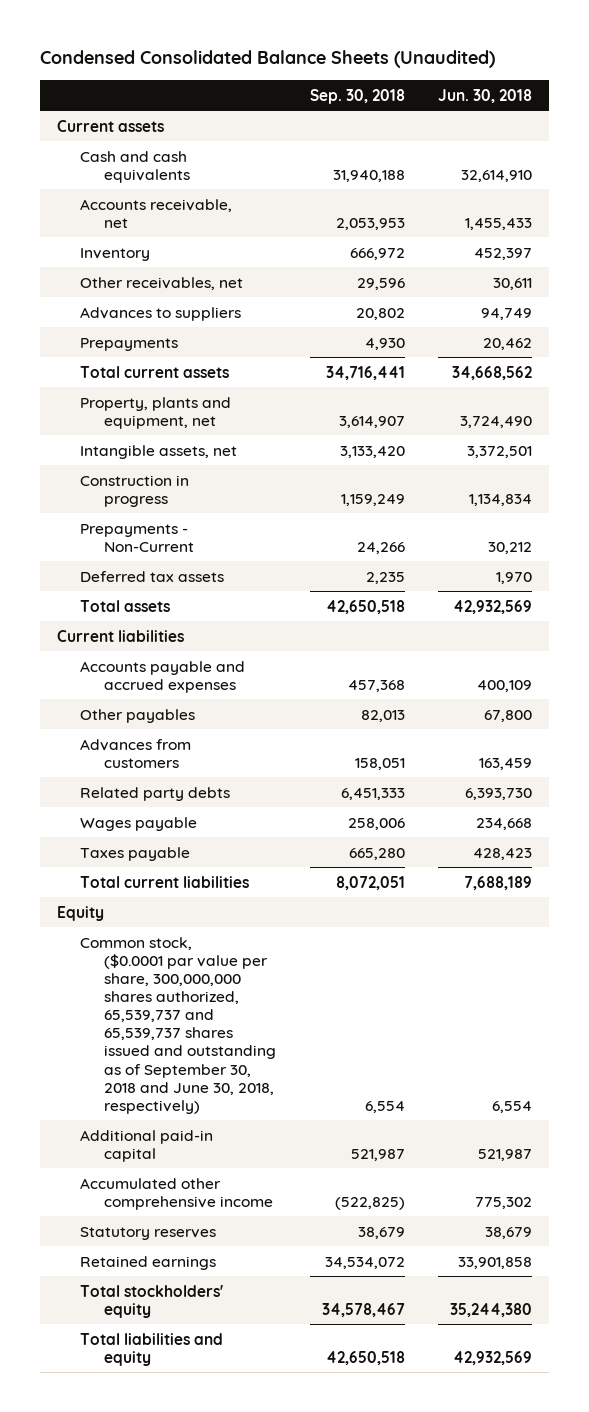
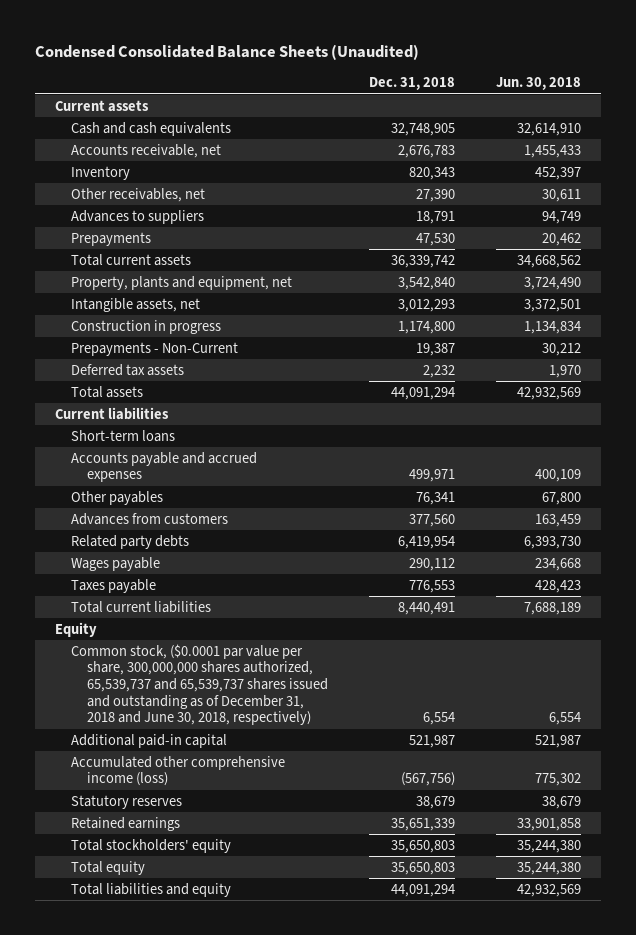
[309,88,405,104] Sep. 30, 2018 -> none
none -> [368,77,455,91] Dec. 31, 2018
none -> [71,429,176,442] Short-term loans
[80,936,277,1114] Common stock, ($0.0001 par value per share, 300,000,000 shares authorized, 65,539,737 and 65,539,737 shares issued and outstanding as of September 30, 2018 and June 30, 2018, respectively) -> [71,643,328,726] Common stock, ($0.0001 par value per share, 300,000,000 shares authorized, 65,539,737 and 65,539,737 shares issued and outstanding as of December 31, 2018 and June 30, 2018, respectively)
[80,1177,274,1210] Accumulated other comprehensive income -> [71,755,286,787] Accumulated other comprehensive income (loss)
none -> [71,860,146,875] Total equity

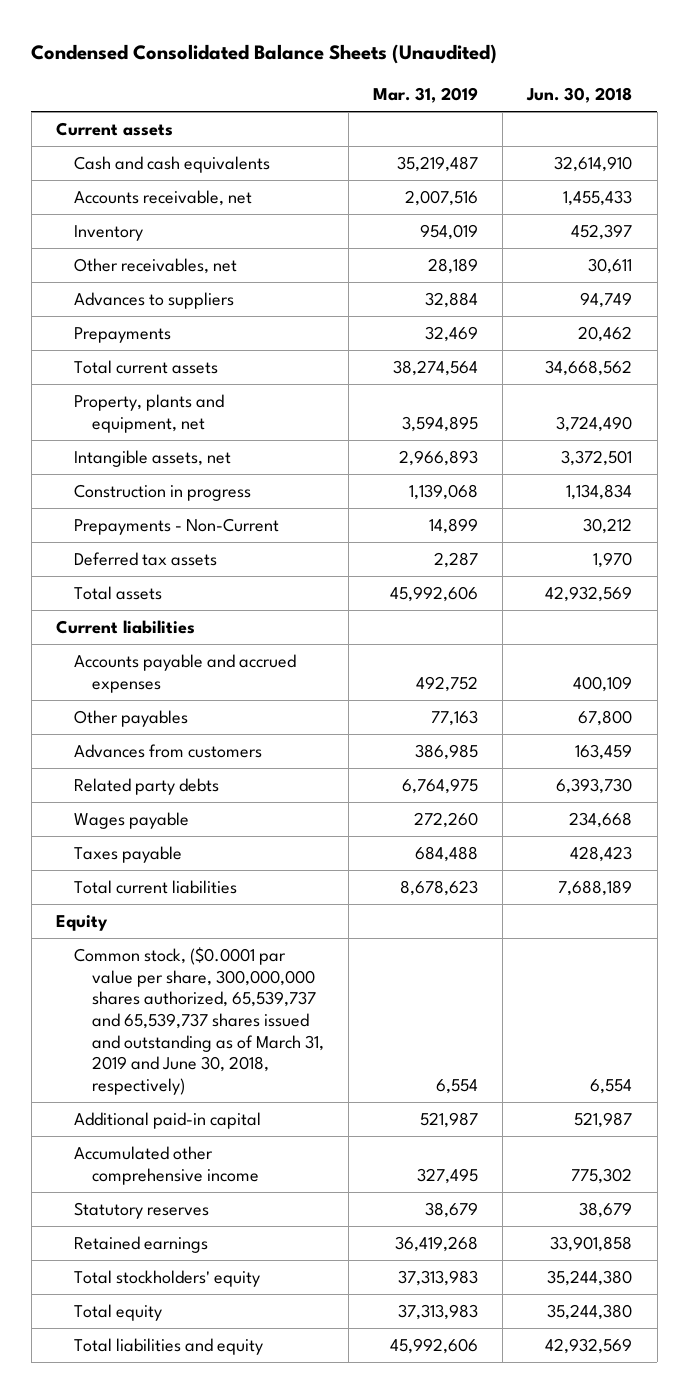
[368,77,455,91] Dec. 31, 2018 -> none
none -> [373,87,479,104] Mar. 31, 2019
[71,429,176,442] Short-term loans -> none
[71,643,328,726] Common stock, ($0.0001 par value per share, 300,000,000 shares authorized, 65,539,737 and 65,539,737 shares issued and outstanding as of December 31, 2018 and June 30, 2018, respectively) -> [74,946,325,1096] Common stock, ($0.0001 par value per share, 300,000,000 shares authorized, 65,539,737 and 65,539,737 shares issued and outstanding as of March 31, 2019 and June 30, 2018, respectively)
[71,755,286,787] Accumulated other comprehensive income (loss) -> [74,1145,260,1185] Accumulated other comprehensive income

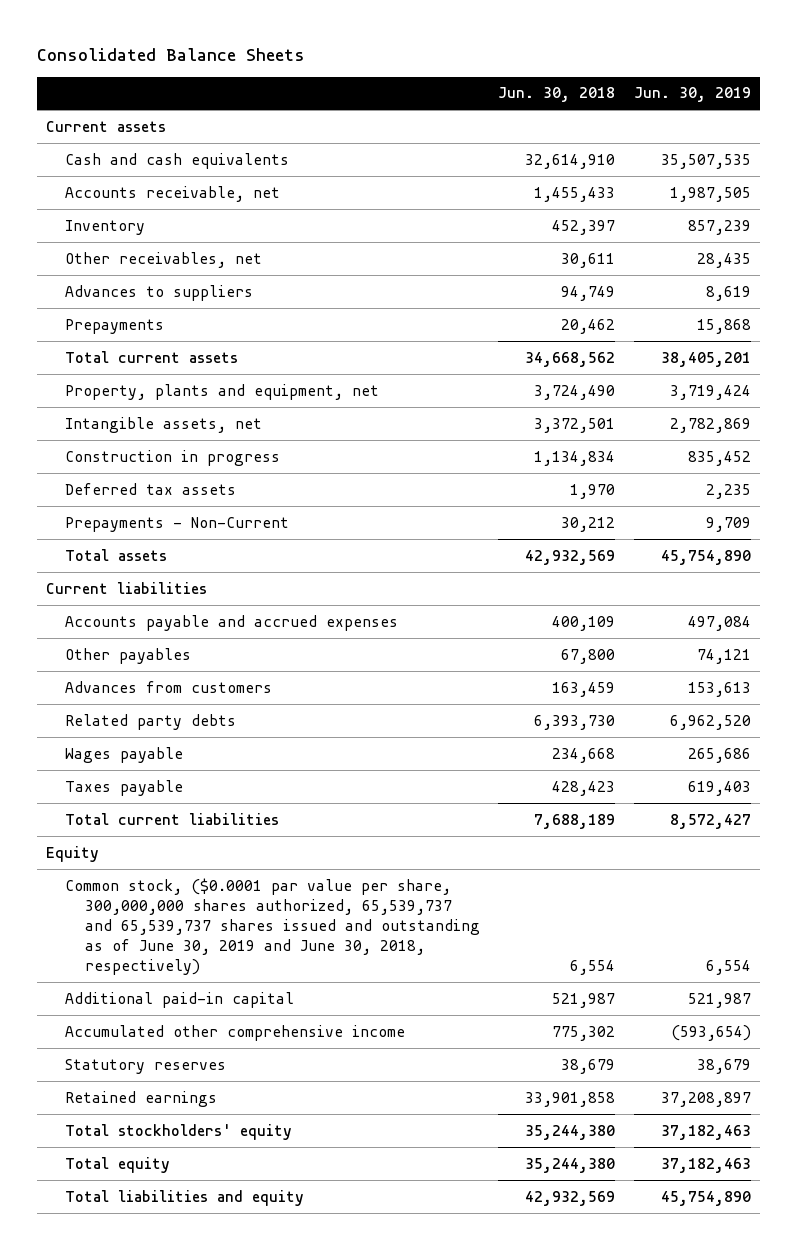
[31,44,498,65] Condensed Consolidated Balance Sheets (Unaudited) -> [36,47,305,61] Consolidated Balance Sheets
[373,87,479,104] Mar. 31, 2019 -> none
none -> [633,87,751,103] Jun. 30, 2019
[74,517,280,535] Prepayments - Non-Current -> [65,516,290,532] Prepayments - Non-Current
[74,946,325,1096] Common stock, ($0.0001 par value per share, 300,000,000 shares authorized, 65,539,737 and 65,539,737 shares issued and outstanding as of March 31, 2019 and June 30, 2018, respectively) -> [65,877,481,976] Common stock, ($0.0001 par value per share, 300,000,000 shares authorized, 65,539,737 and 65,539,737 shares issued and outstanding as of June 30, 2019 and June 30, 2018, respectively)

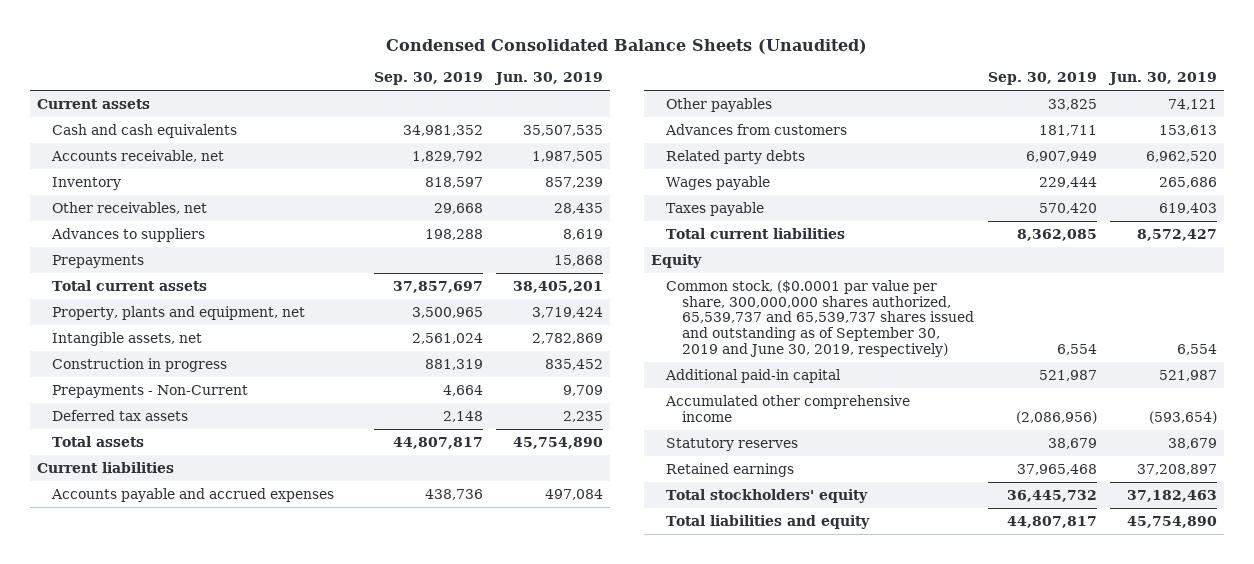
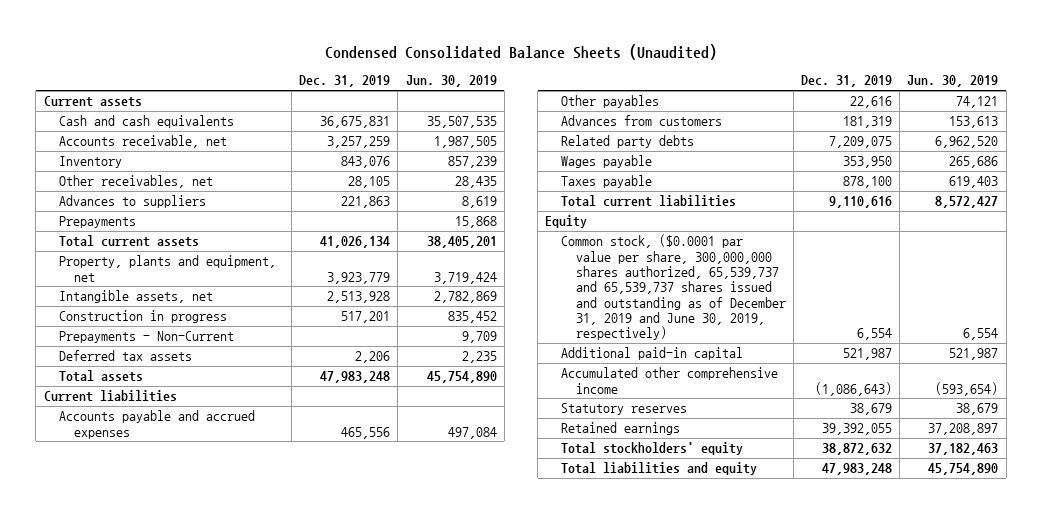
[373,72,483,86] Sep. 30, 2019 -> none
none -> [299,75,391,88] Dec. 31, 2019
[666,279,975,357] Common stock, ($0.0001 par value per share, 300,000,000 shares authorized, 65,539,737 and 65,539,737 shares issued and outstanding as of September 30, 2019 and June 30, 2019, respectively) -> [560,234,786,341] Common stock, ($0.0001 par value per share, 300,000,000 shares authorized, 65,539,737 and 65,539,737 shares issued and outstanding as of December 31, 2019 and June 30, 2019, respectively)

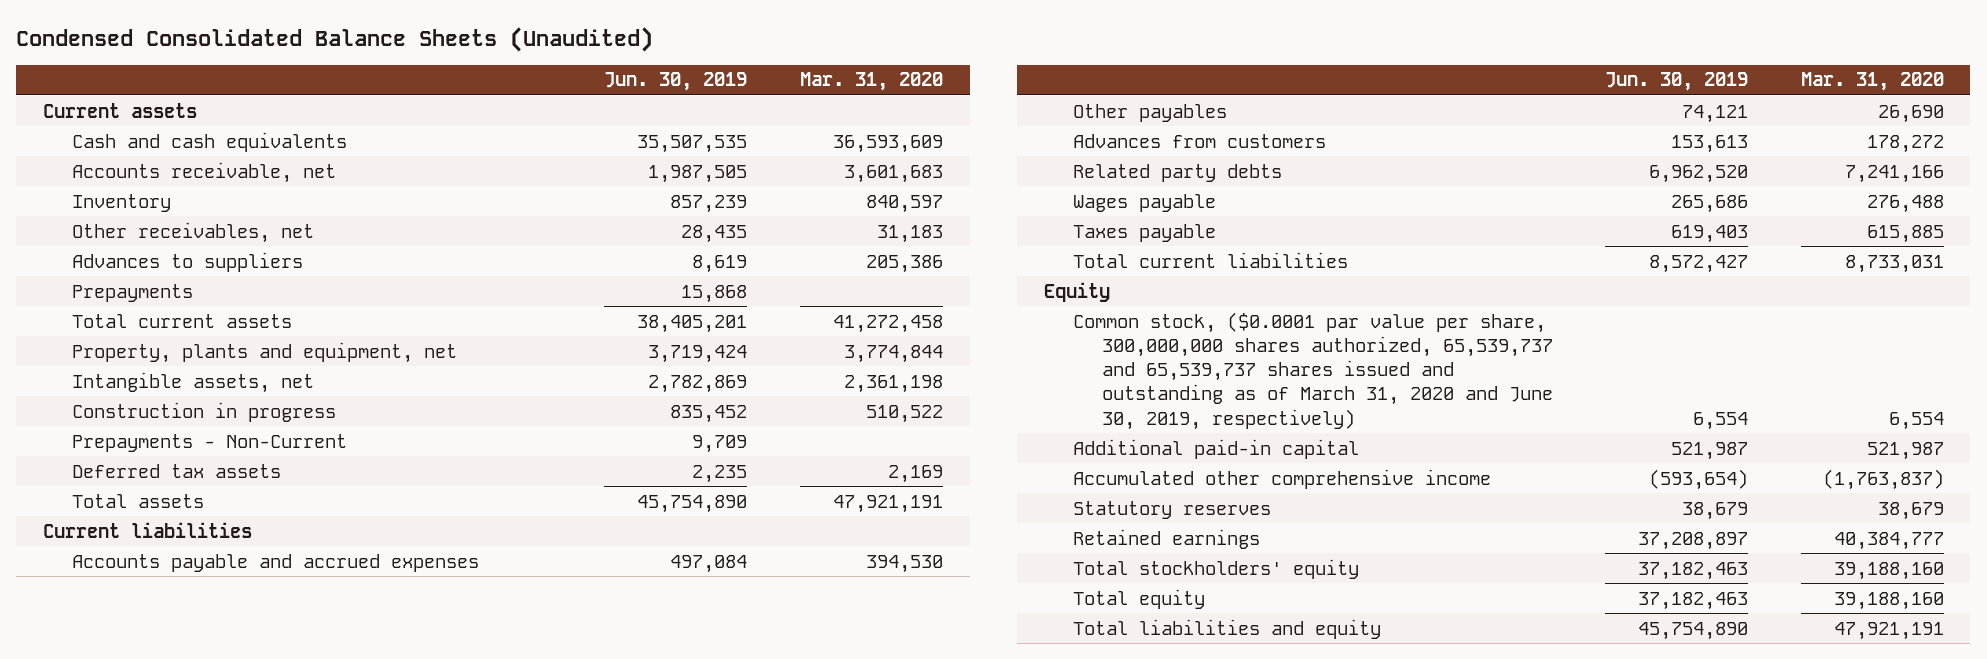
[299,75,391,88] Dec. 31, 2019 -> none
none -> [800,72,944,92] Mar. 31, 2020
[560,234,786,341] Common stock, ($0.0001 par value per share, 300,000,000 shares authorized, 65,539,737 and 65,539,737 shares issued and outstanding as of December 31, 2019 and June 30, 2019, respectively) -> [1072,311,1553,430] Common stock, ($0.0001 par value per share, 300,000,000 shares authorized, 65,539,737 and 65,539,737 shares issued and outstanding as of March 31, 2020 and June 30, 2019, respectively)
none -> [1072,588,1205,609] Total equity

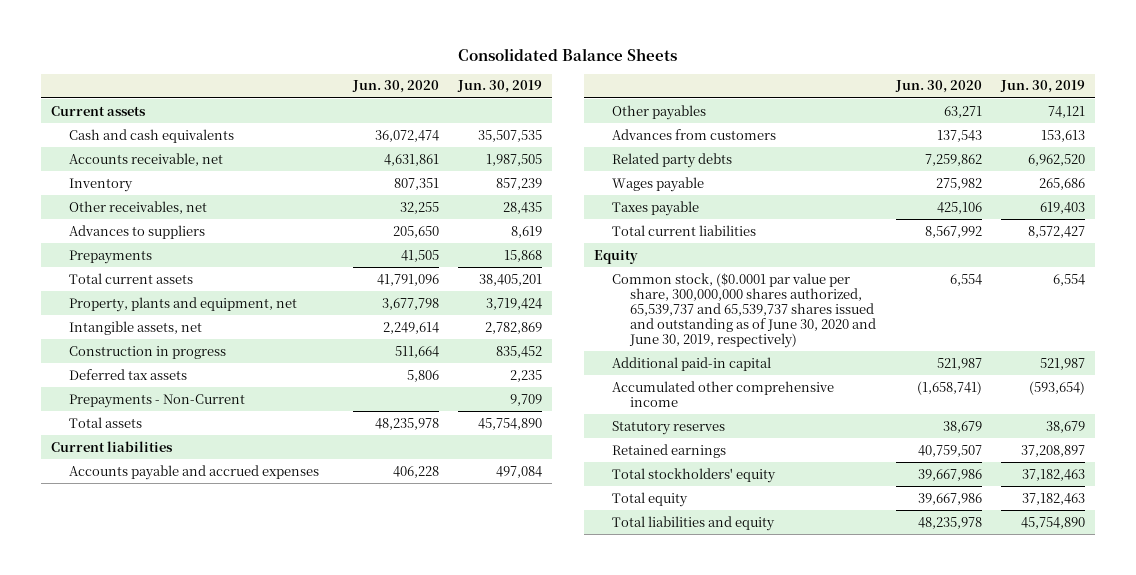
[16,26,654,52] Condensed Consolidated Balance Sheets (Unaudited) -> [457,47,677,61] Consolidated Balance Sheets
[800,72,944,92] Mar. 31, 2020 -> none
none -> [351,80,439,94] Jun. 30, 2020
[71,433,347,452] Prepayments - Non-Current -> [68,393,245,408] Prepayments - Non-Current
[1072,311,1553,430] Common stock, ($0.0001 par value per share, 300,000,000 shares authorized, 65,539,737 and 65,539,737 shares issued and outstanding as of March 31, 2020 and June 30, 2019, respectively) -> [612,272,877,348] Common stock, ($0.0001 par value per share, 300,000,000 shares authorized, 65,539,737 and 65,539,737 shares issued and outstanding as of June 30, 2020 and June 30, 2019, respectively)

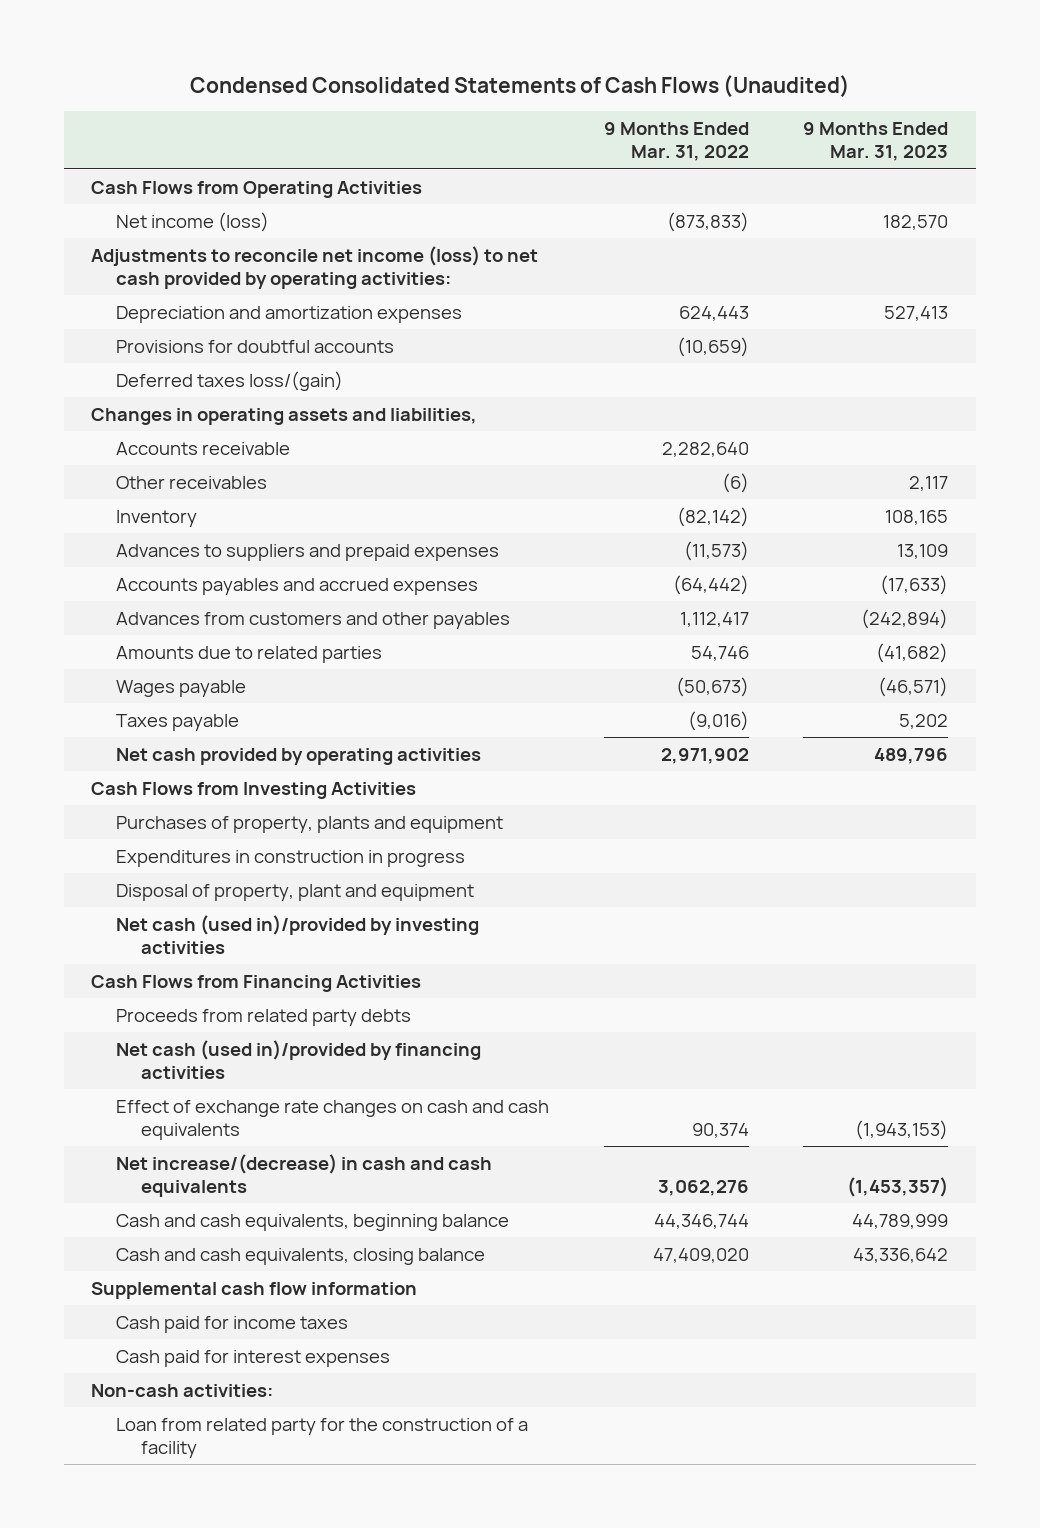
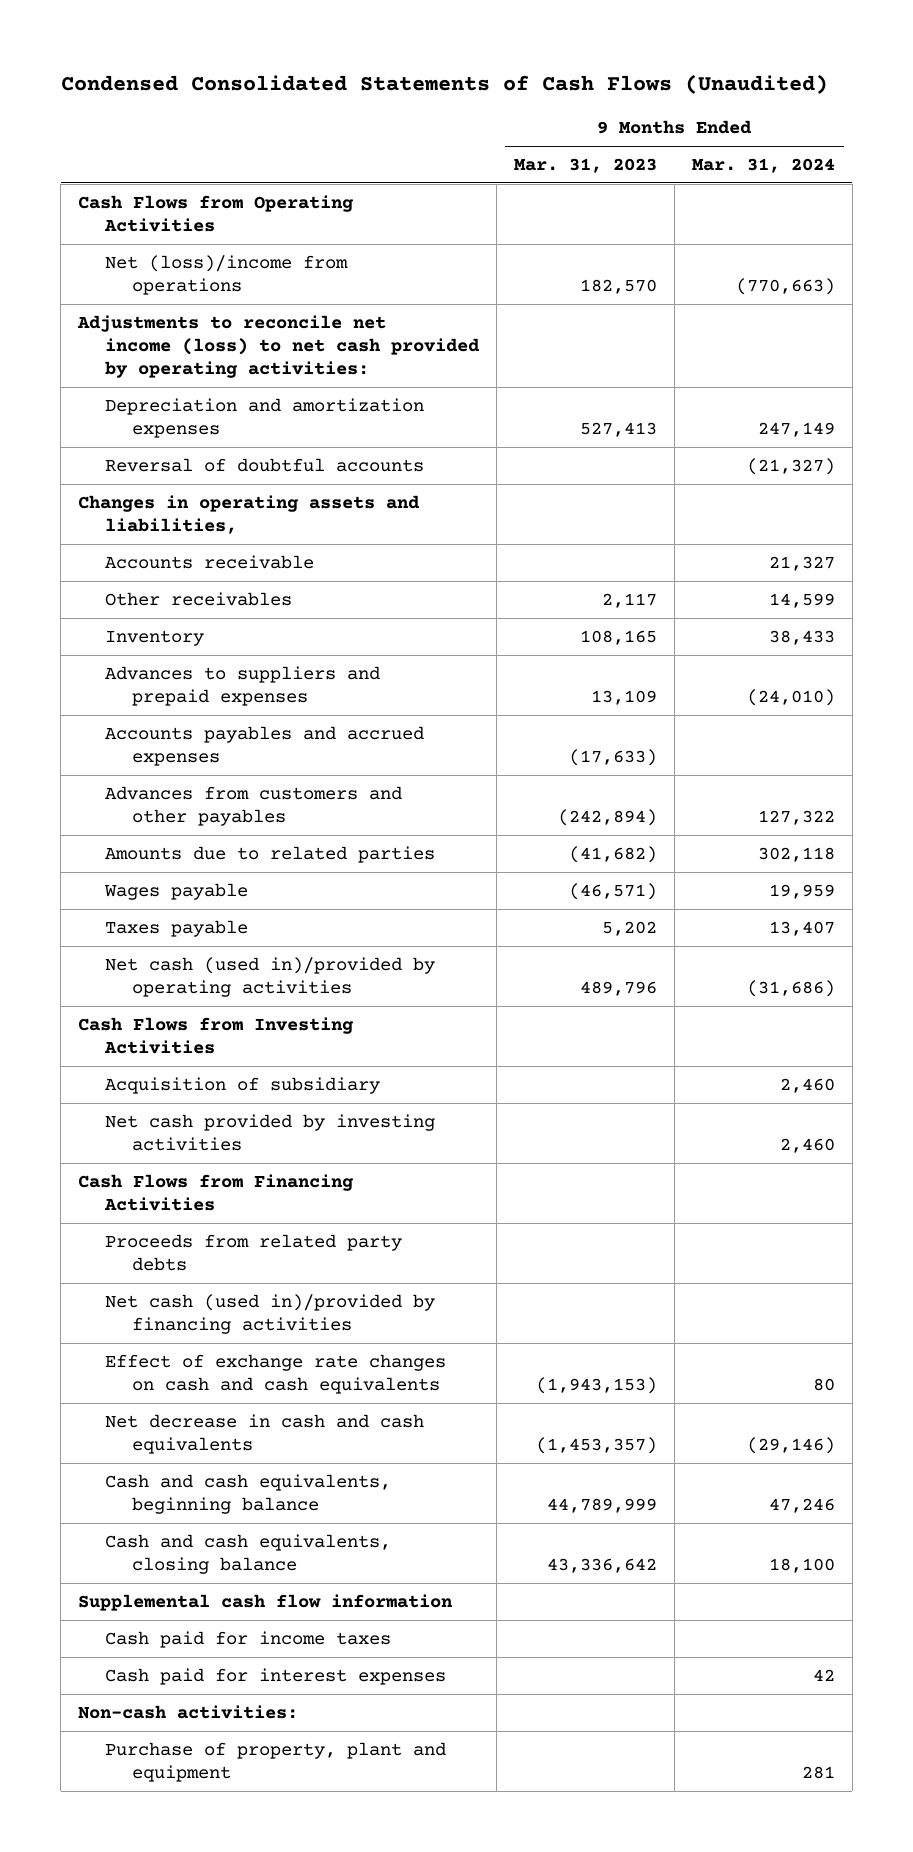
[603,121,749,162] 9 Months Ended Mar. 31, 2022 -> none
none -> [691,158,835,174] Mar. 31, 2024
[116,211,270,232] Net income (loss) -> [104,254,348,296] Net (loss)/income from operations
[116,370,344,391] Deferred taxes loss/(gain) -> none
[116,339,395,353] Provisions for doubtful accounts -> [104,457,424,472] Reversal of doubtful accounts
[116,747,482,765] Net cash provided by operating activities -> [104,956,435,998] Net cash (used in)/provided by operating activities
[116,815,504,833] Purchases of property, plants and equipment -> none
[116,849,466,867] Expenditures in construction in progress -> none
[116,883,475,901] Disposal of property, plant and equipment -> none
none -> [104,1076,380,1094] Acquisition of subsidiary
[116,914,480,955] Net cash (used in)/provided by investing activities -> [104,1113,435,1152] Net cash provided by investing activities
[116,1153,493,1198] Net increase/(decrease) in cash and cash equivalents -> [104,1413,424,1455] Net decrease in cash and cash equivalents
[116,1417,529,1459] Loan from related party for the construction of a facility -> none
none -> [104,1741,446,1783] Purchase of property, plant and equipment

